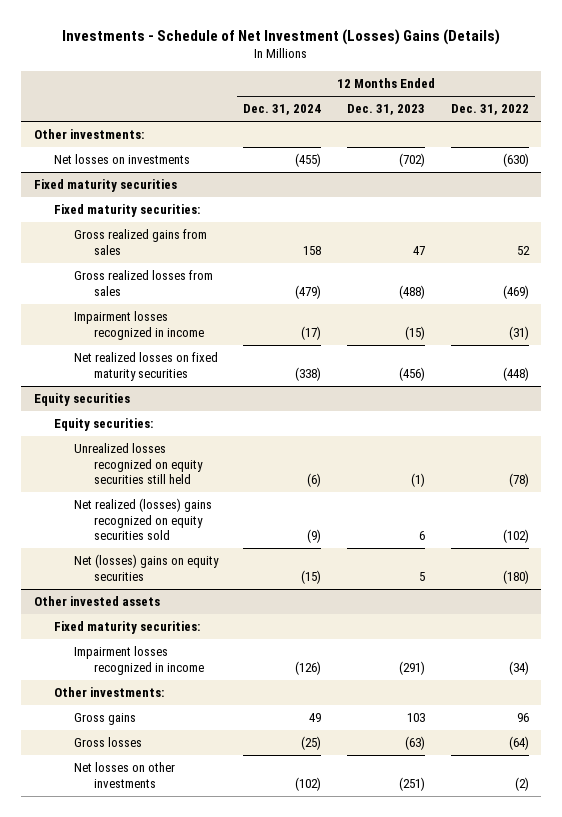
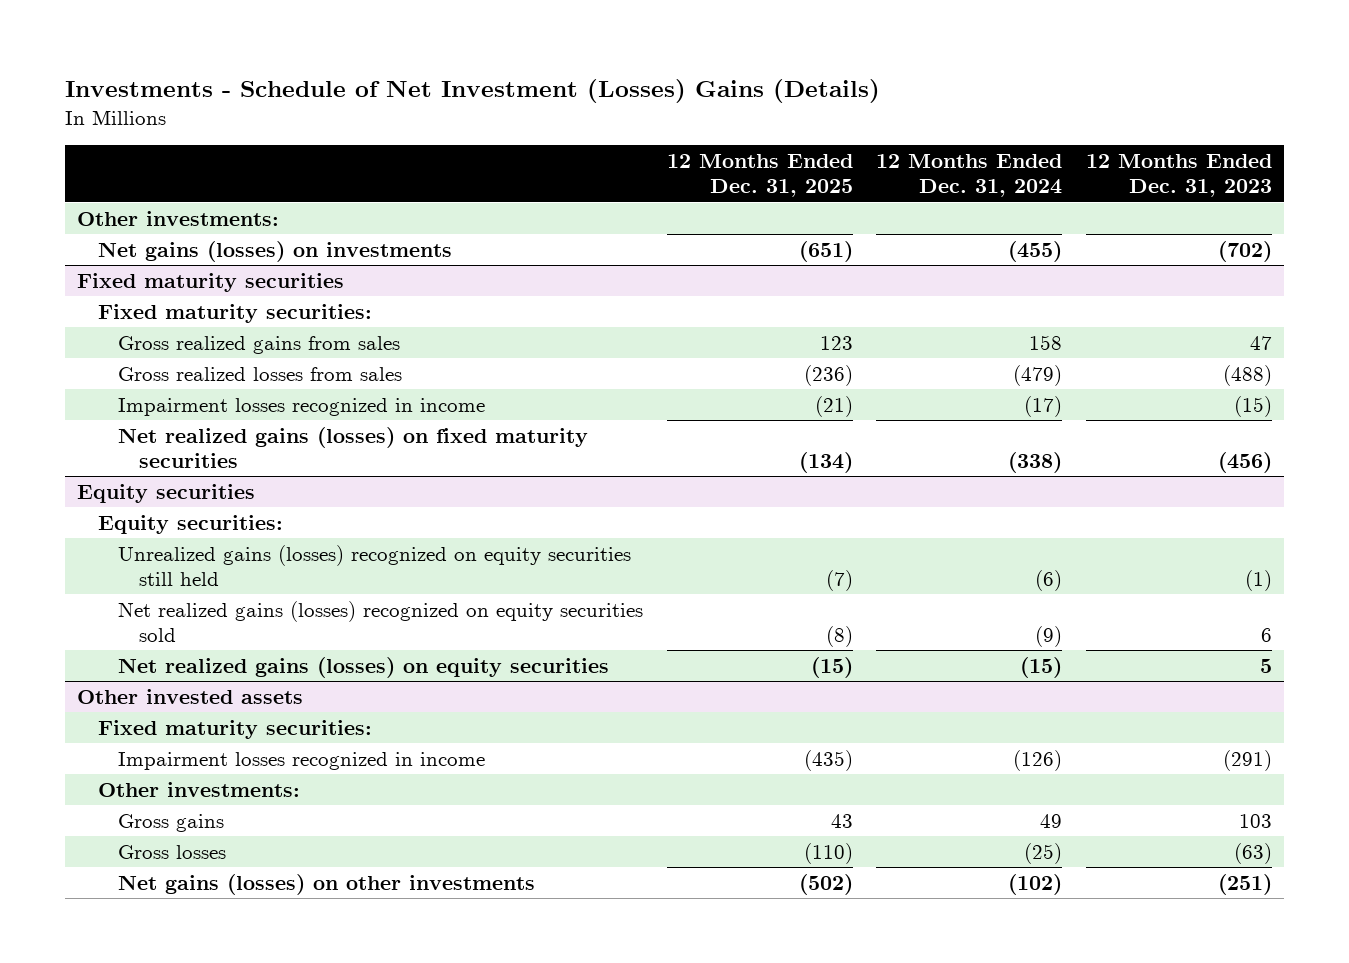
[450,104,529,116] Dec. 31, 2022 -> none
none -> [666,153,853,198] 12 Months Ended Dec. 31, 2025
[53,154,190,165] Net losses on investments -> [97,240,452,262] Net gains (losses) on investments
[73,352,218,381] Net realized losses on fixed maturity securities -> [118,426,589,468] Net realized gains (losses) on fixed maturity securities
[73,443,203,485] Unrealized losses recognized on equity securities still held -> [118,544,632,586] Unrealized gains (losses) recognized on equity securities still held
[73,498,212,541] Net realized (losses) gains recognized on equity securities sold -> [118,600,644,642] Net realized gains (losses) recognized on equity securities sold
[73,554,219,581] Net (losses) gains on equity securities -> [118,656,610,678] Net realized gains (losses) on equity securities
[73,762,175,788] Net losses on other investments -> [118,873,536,895] Net gains (losses) on other investments

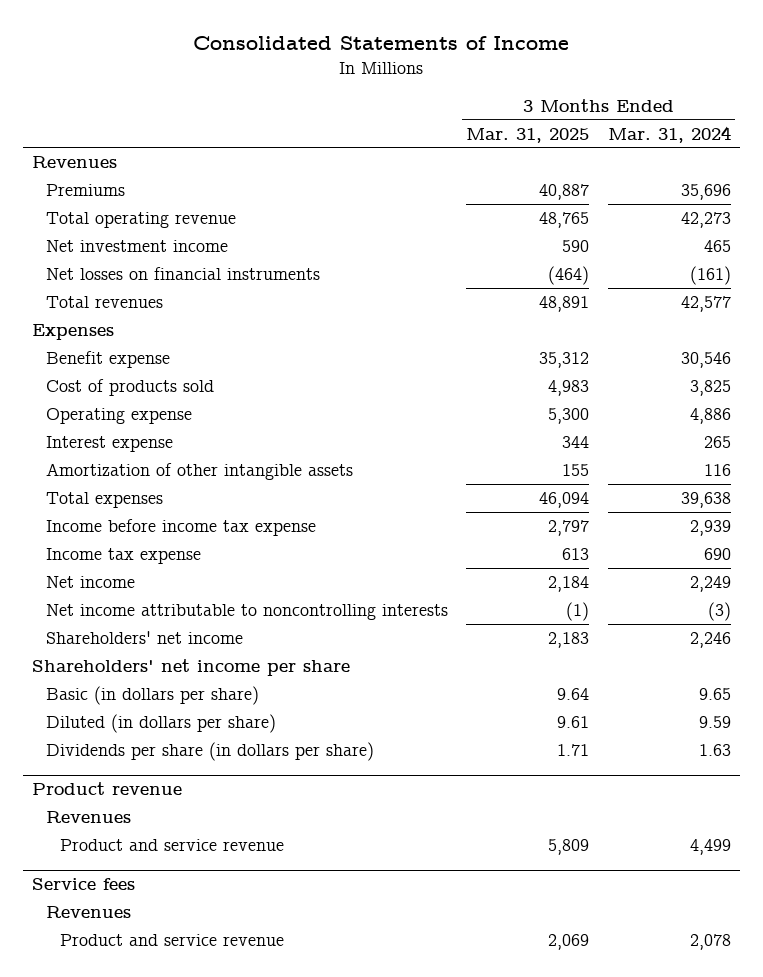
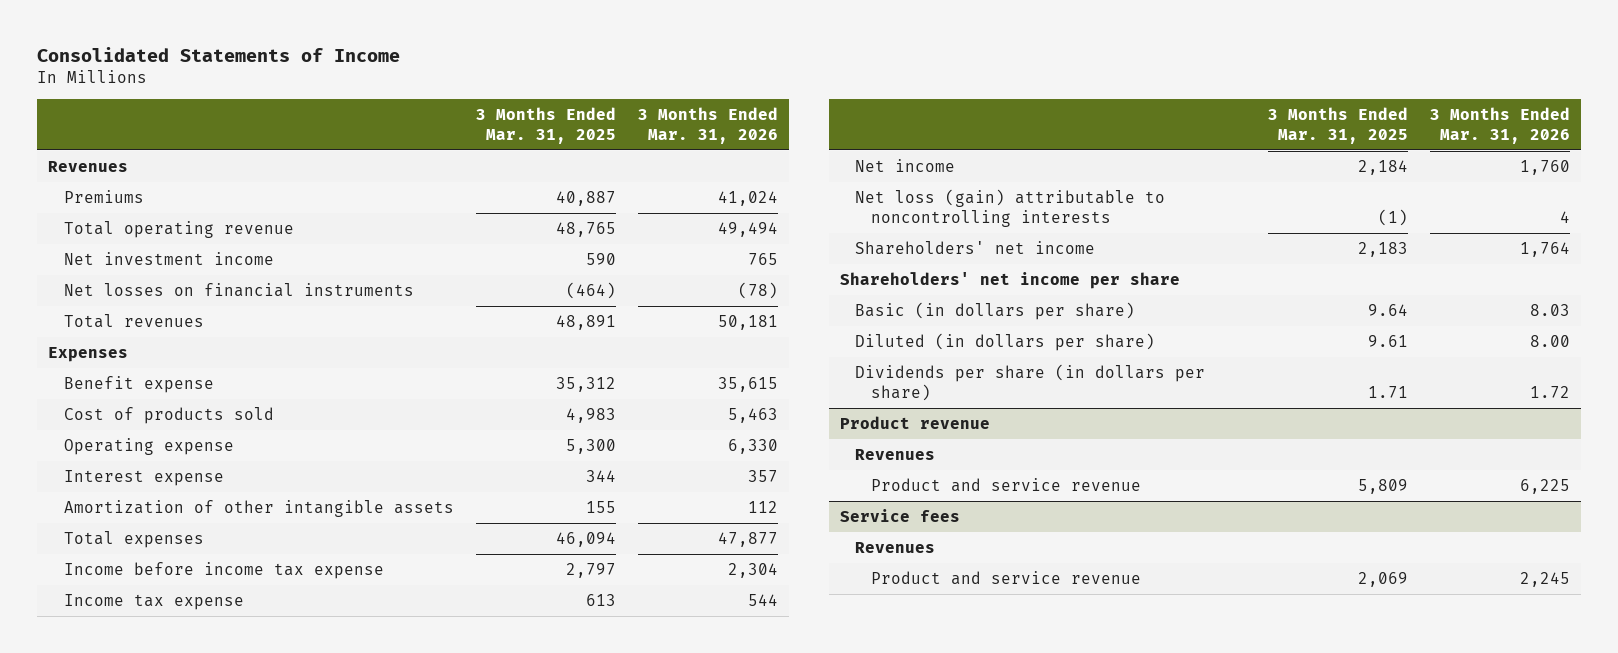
[607,125,731,143] Mar. 31, 2024 -> none
none -> [638,106,779,144] 3 Months Ended Mar. 31, 2026
[46,603,449,620] Net income attributable to noncontrolling interests -> [855,189,1166,228] Net loss (gain) attributable to noncontrolling interests

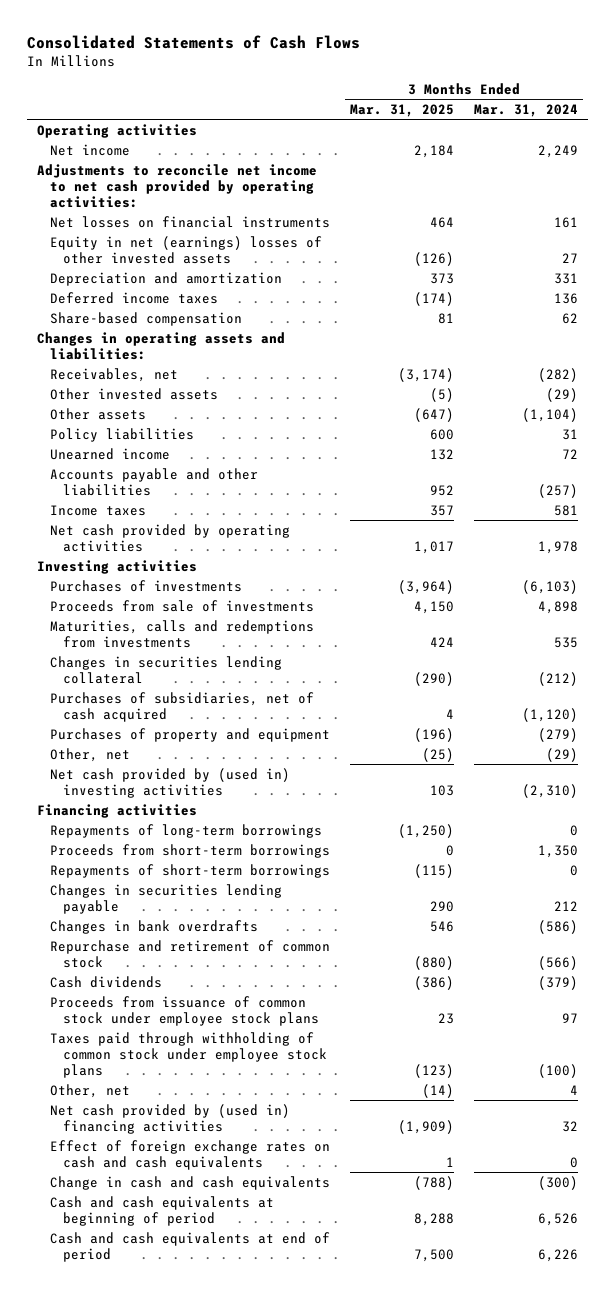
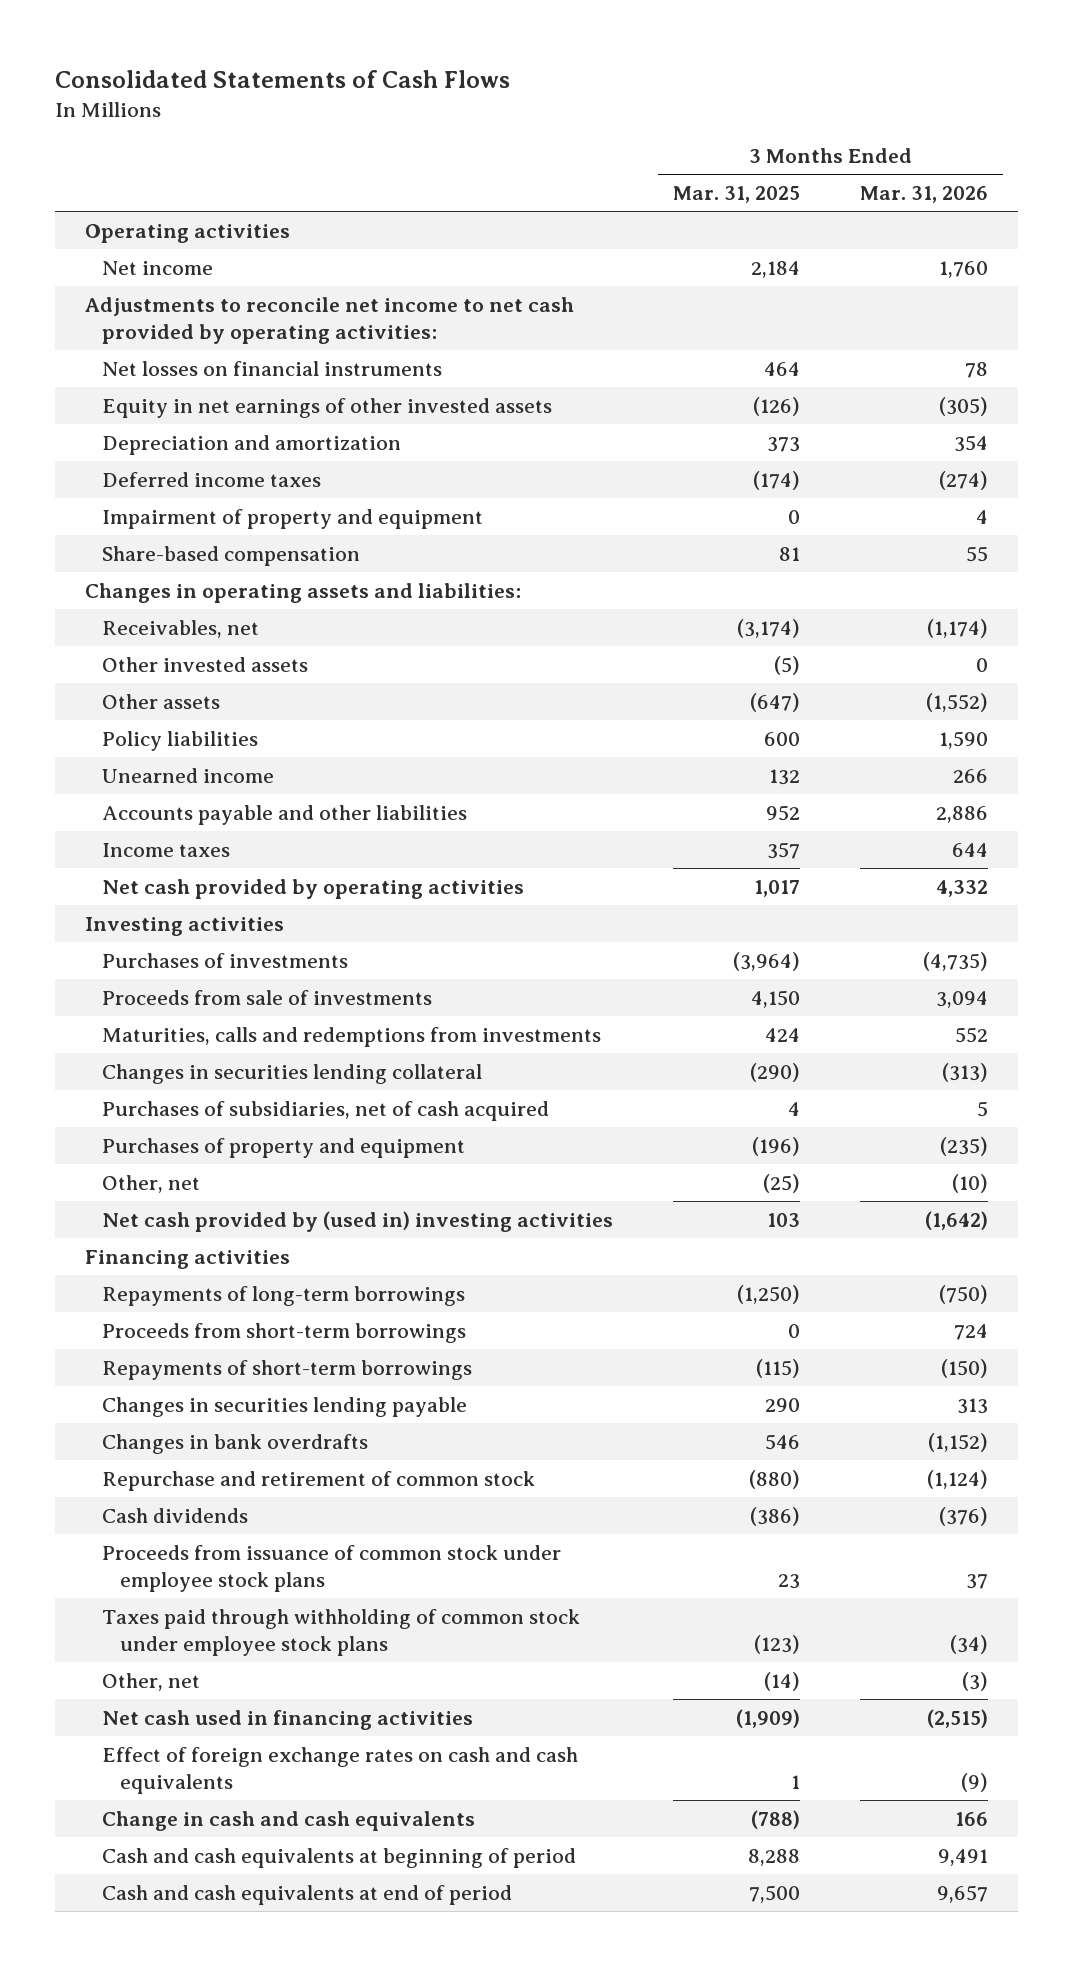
[474,104,579,118] Mar. 31, 2024 -> none
none -> [860,186,989,204] Mar. 31, 2026
[50,235,323,264] Equity in net (earnings) losses of other invested assets -> [102,397,553,418] Equity in net earnings of other invested assets
none -> [102,508,484,529] Impairment of property and equipment
[50,1103,291,1134] Net cash provided by (used in) financing activities -> [102,1709,474,1730] Net cash used in financing activities

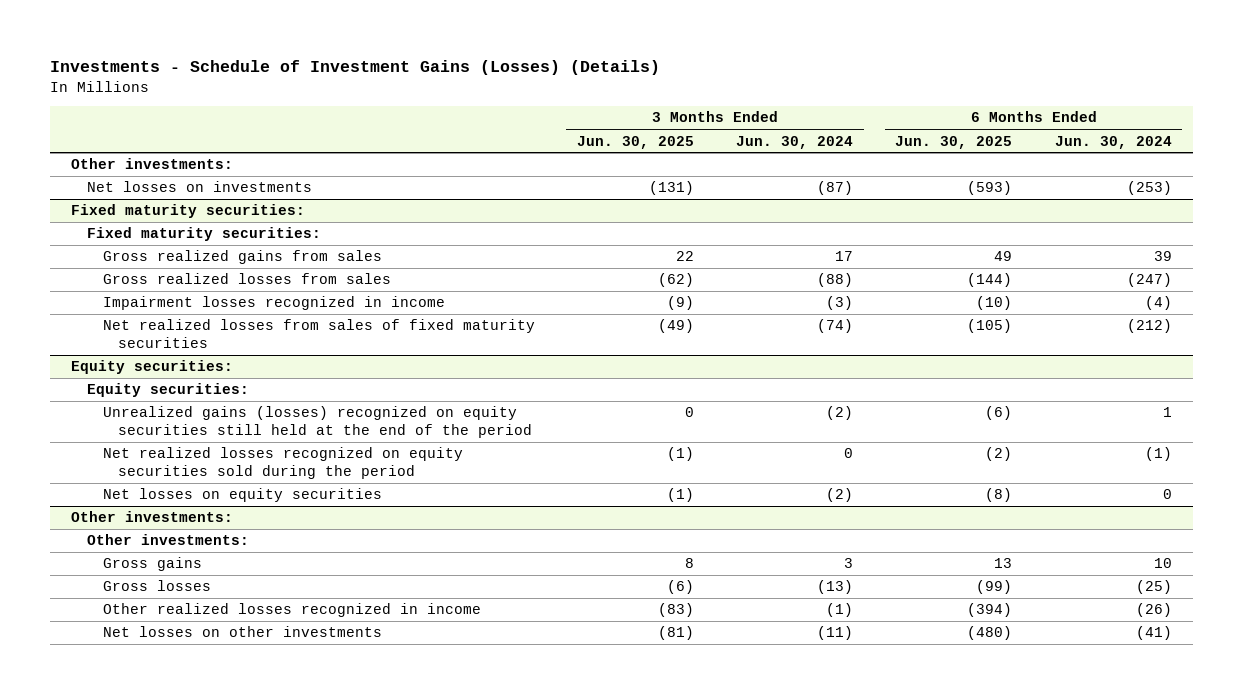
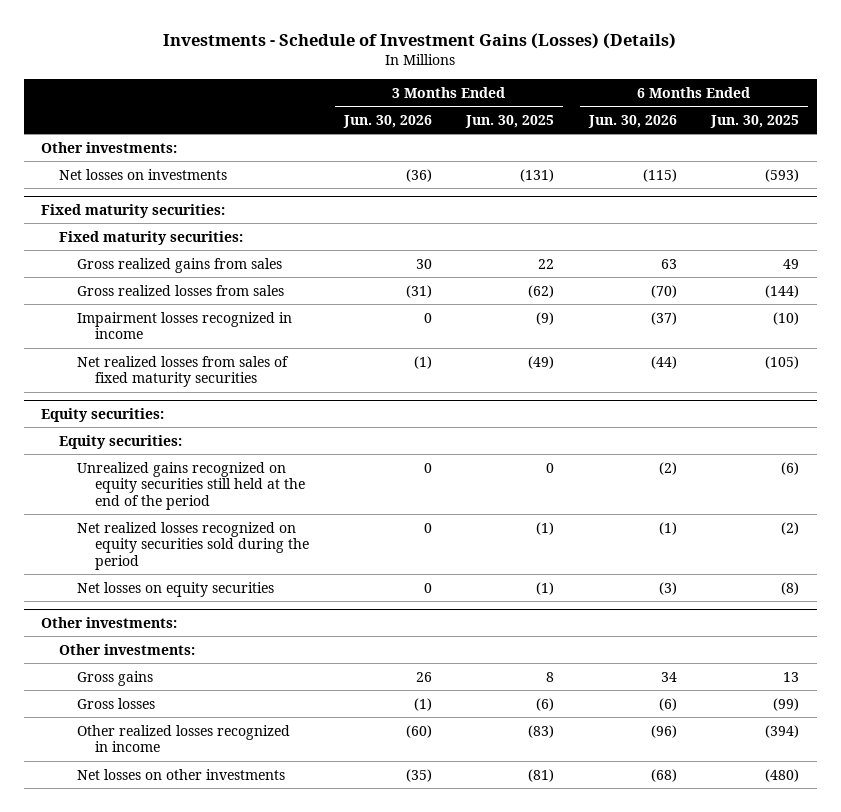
[736,135,854,149] Jun. 30, 2024 -> none
[1054,135,1172,149] Jun. 30, 2024 -> none
none -> [342,114,432,128] Jun. 30, 2026
none -> [587,114,677,128] Jun. 30, 2026
[102,406,533,438] Unrealized gains (losses) recognized on equity securities still held at the end of the period -> [77,461,306,511] Unrealized gains recognized on equity securities still held at the end of the period

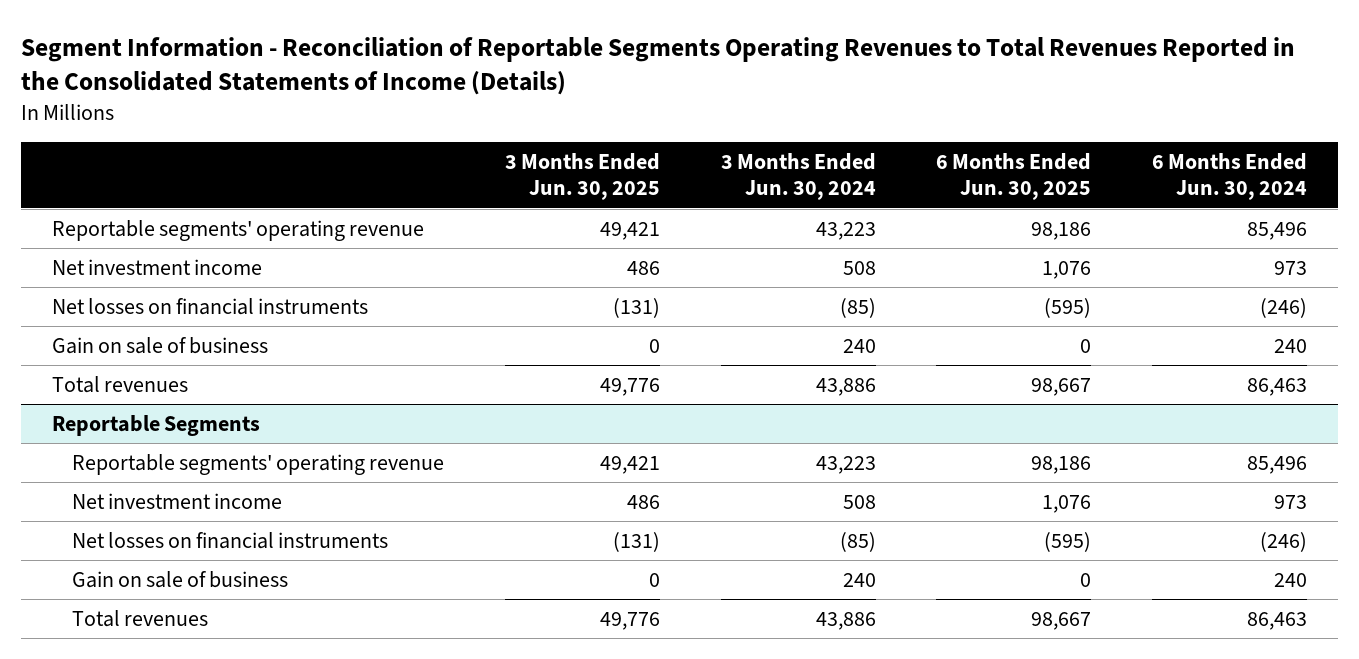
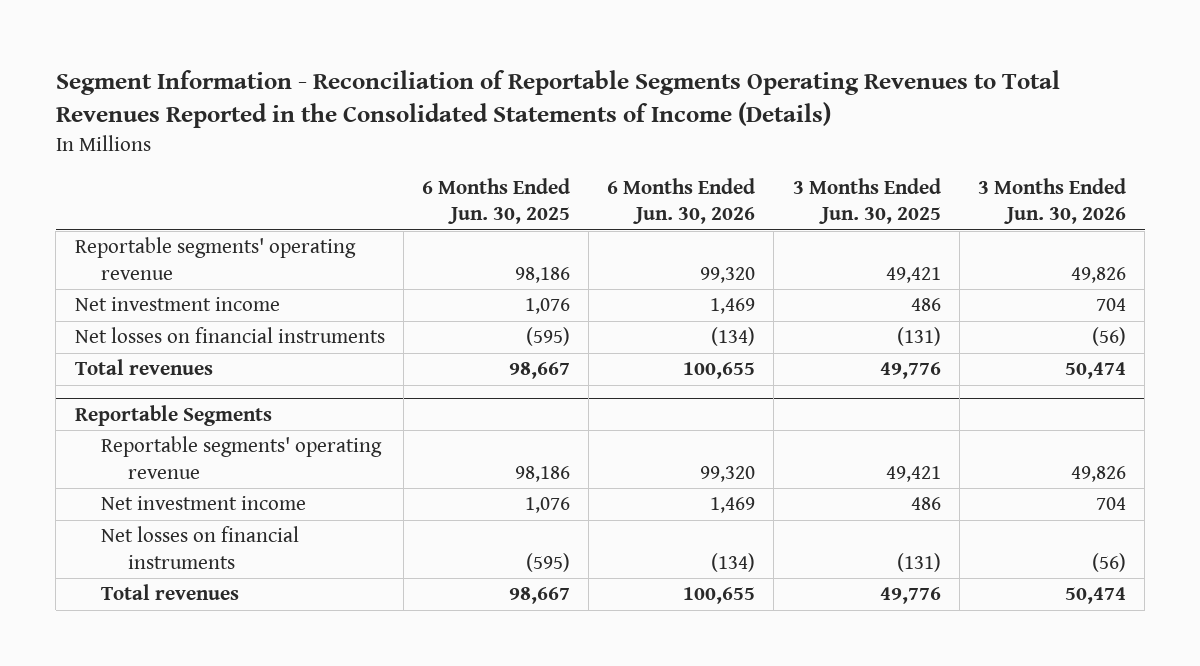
[720,152,876,201] 3 Months Ended Jun. 30, 2024 -> none
[1152,152,1308,201] 6 Months Ended Jun. 30, 2024 -> none
none -> [607,178,756,225] 6 Months Ended Jun. 30, 2026
none -> [977,178,1126,225] 3 Months Ended Jun. 30, 2026
[51,336,268,354] Gain on sale of business -> none
[72,570,289,588] Gain on sale of business -> none

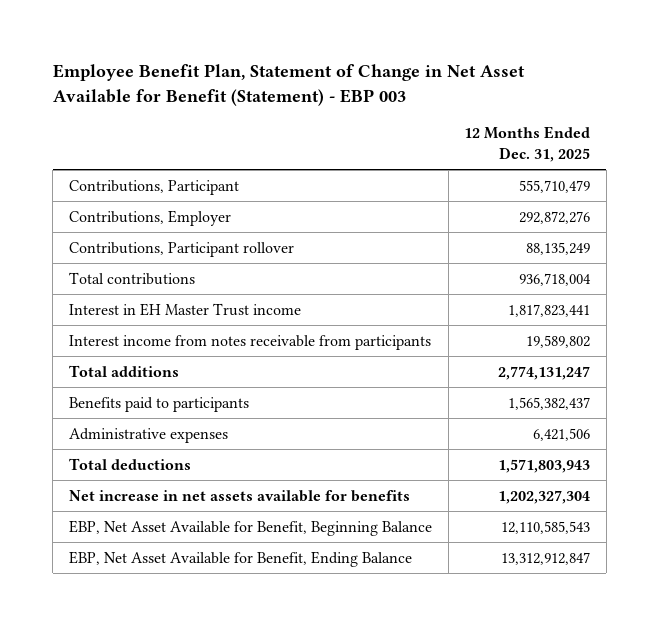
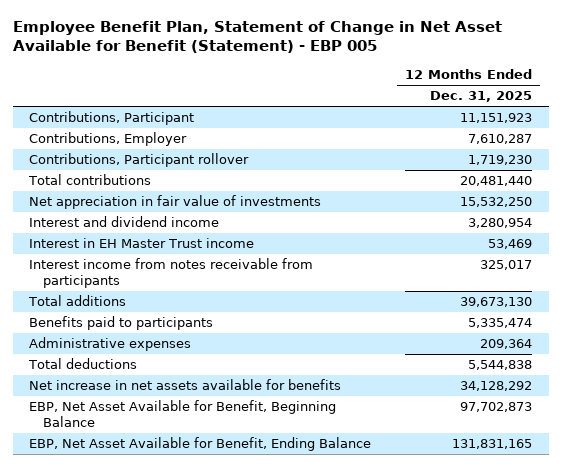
[52,64,525,106] Employee Benefit Plan, Statement of Change in Net Asset Available for Benefit (Statement) - EBP 003 -> [12,20,502,54] Employee Benefit Plan, Statement of Change in Net Asset Available for Benefit (Statement) - EBP 005
[519,179,591,193] 555,710,479 -> [460,113,533,124] 11,151,923
[519,210,591,224] 292,872,276 -> [468,134,533,145] 7,610,287
[526,241,591,255] 88,135,249 -> [468,155,533,166] 1,719,230
[519,272,592,286] 936,718,004 -> [460,176,533,187] 20,481,440
none -> [29,195,322,210] Net appreciation in fair value of investments
none -> [29,216,220,228] Interest and dividend income
[508,303,591,317] 1,817,823,441 -> [488,239,533,250] 53,469
[526,334,591,348] 19,589,802 -> [480,260,533,271] 325,017
[498,365,591,380] 2,774,131,247 -> [460,297,533,308] 39,673,130
[508,396,591,410] 1,565,382,437 -> [468,318,533,329] 5,335,474
[533,427,591,441] 6,421,506 -> [480,339,533,350] 209,364
[498,458,591,473] 1,571,803,943 -> [468,360,533,371] 5,544,838
[498,489,591,504] 1,202,327,304 -> [460,381,533,392] 34,128,292
[501,520,591,534] 12,110,585,543 -> [460,402,533,413] 97,702,873
[501,551,591,565] 13,312,912,847 -> [452,439,533,450] 131,831,165

